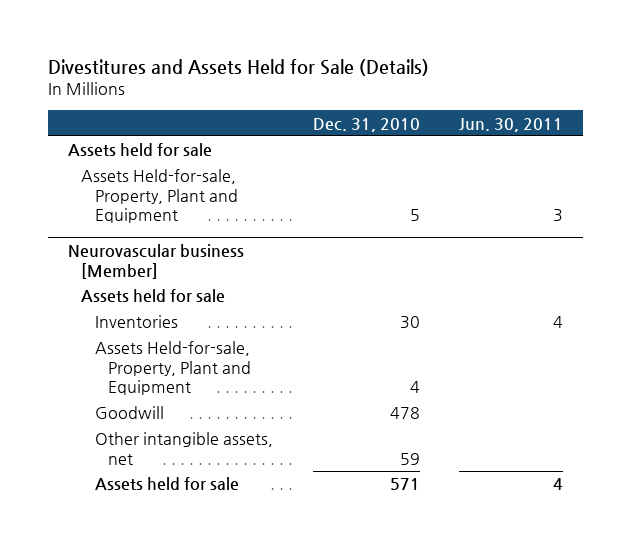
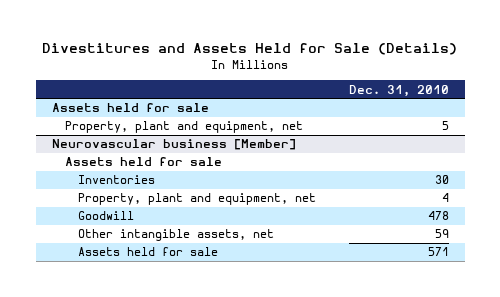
[459,117,564,132] Jun. 30, 2011 -> none
[81,169,238,224] Assets Held-for-sale, Property, Plant and Equipment -> [65,121,304,134] Property, plant and equipment, net
[94,341,252,396] Assets Held-for-sale, Property, Plant and Equipment -> [78,193,317,206] Property, plant and equipment, net

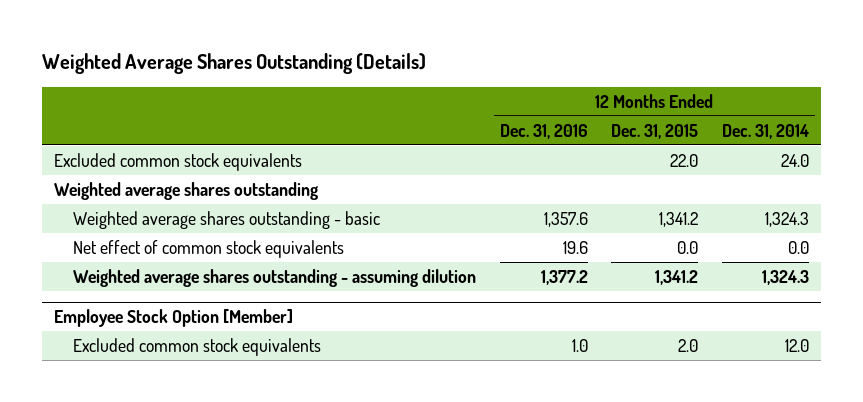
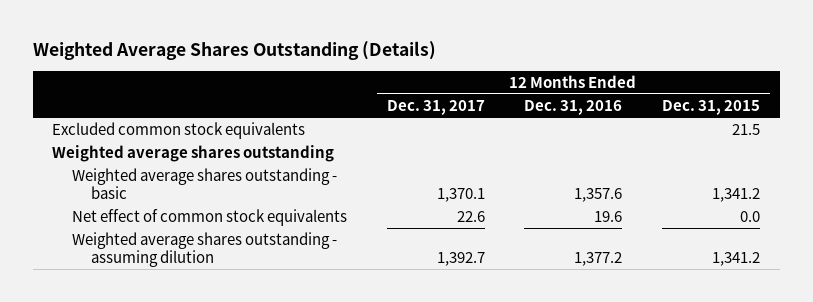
[721,123,809,139] Dec. 31, 2014 -> none
none -> [386,100,485,116] Dec. 31, 2017
[670,153,699,167] 22.0 -> [732,124,761,136] 21.5
[54,308,294,327] Employee Stock Option [Member] -> none
[73,337,322,356] Excluded common stock equivalents -> none

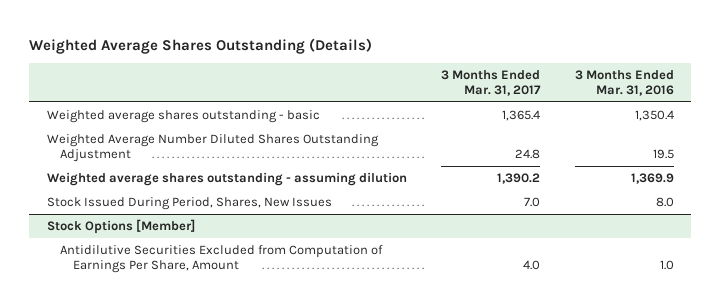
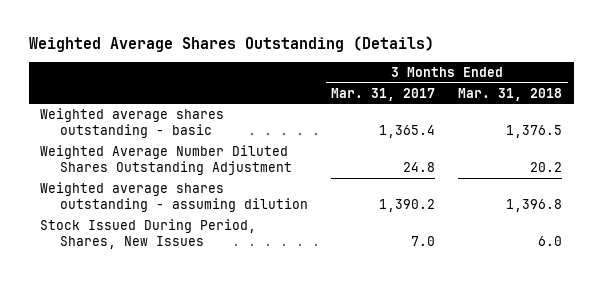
[574,69,674,97] 3 Months Ended Mar. 31, 2016 -> none
none -> [458,87,563,101] Mar. 31, 2018
[46,218,195,234] Stock Options [Member] -> none
[59,244,383,274] Antidilutive Securities Excluded from Computation of Earnings Per Share, Amount -> none

